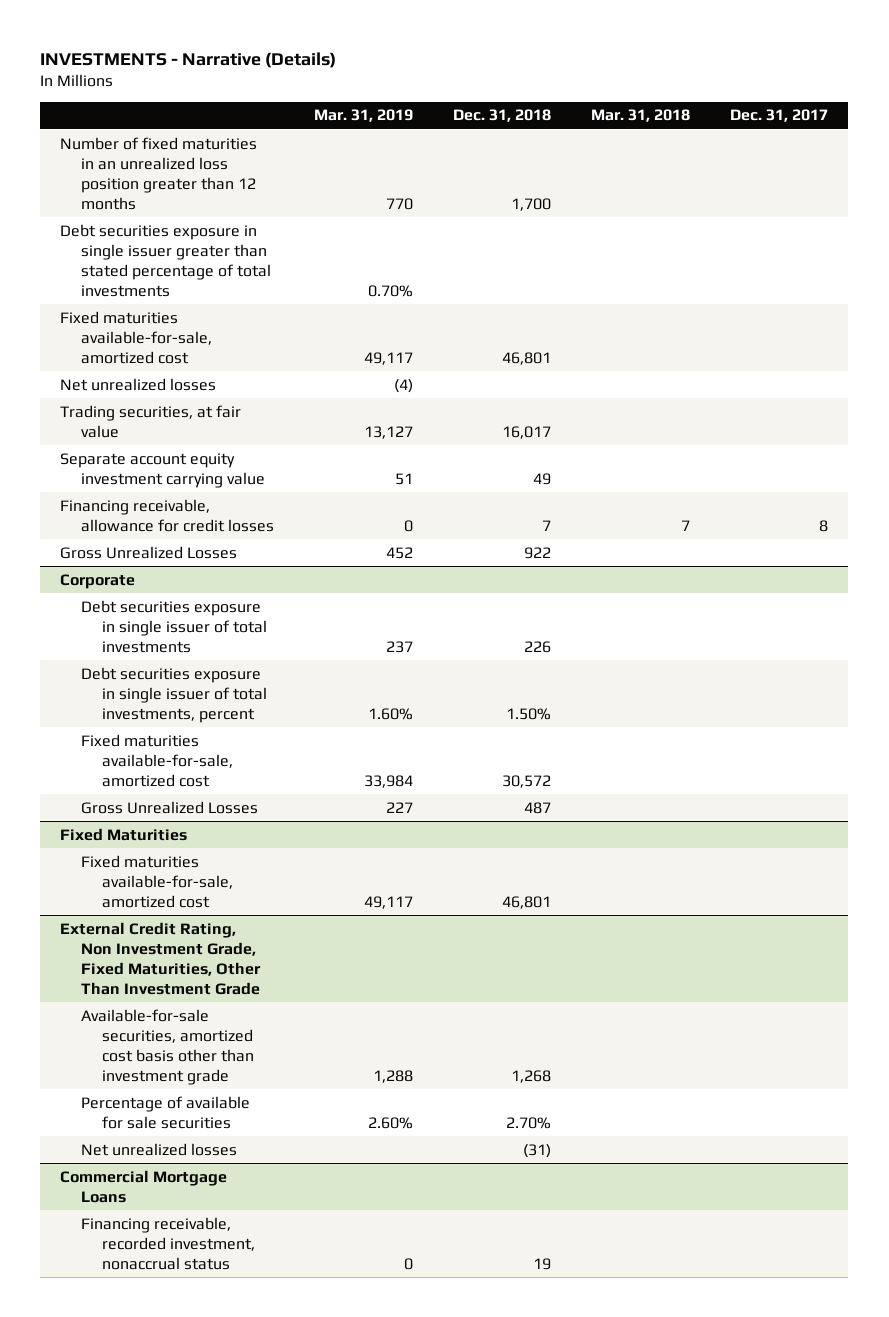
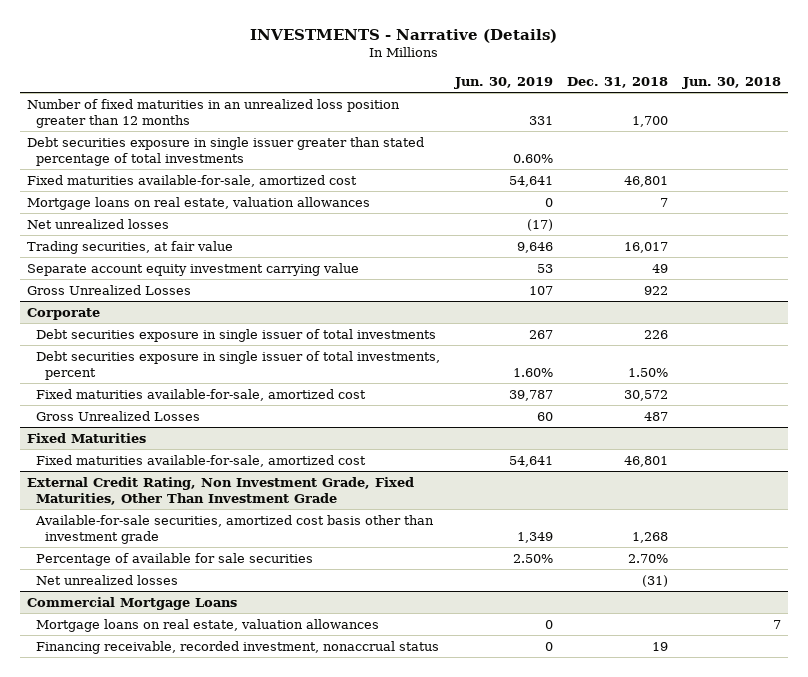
[314,109,414,123] Mar. 31, 2019 -> none
[591,109,691,123] Mar. 31, 2018 -> none
[730,109,829,123] Dec. 31, 2017 -> none
none -> [453,76,553,89] Jun. 30, 2019
none -> [681,76,781,89] Jun. 30, 2018
none -> [27,196,371,210] Mortgage loans on real estate, valuation allowances
[60,498,275,532] Financing receivable, allowance for credit losses -> none
none -> [36,618,380,632] Mortgage loans on real estate, valuation allowances

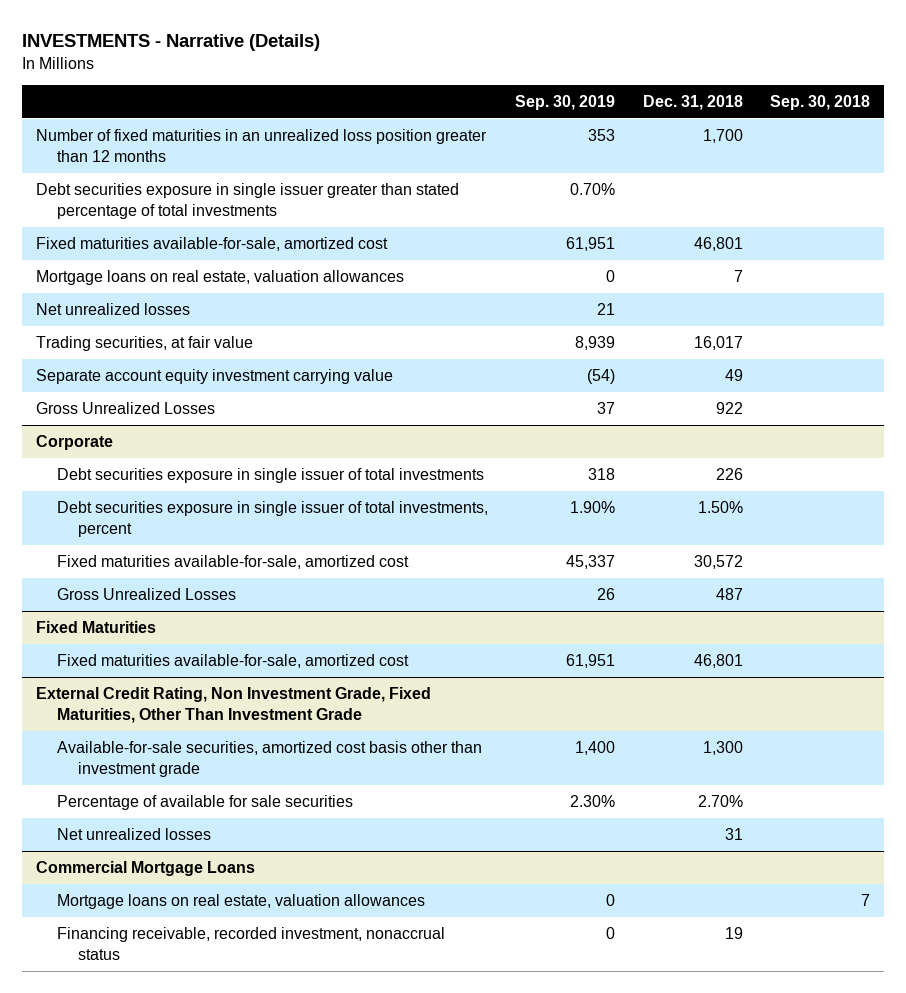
[453,76,553,89] Jun. 30, 2019 -> none
[681,76,781,89] Jun. 30, 2018 -> none
none -> [515,94,616,110] Sep. 30, 2019
none -> [770,94,871,110] Sep. 30, 2018
[632,531,669,543] 1,268 -> [702,741,743,756] 1,300
[642,574,669,587] (31) -> [724,828,743,841] 31

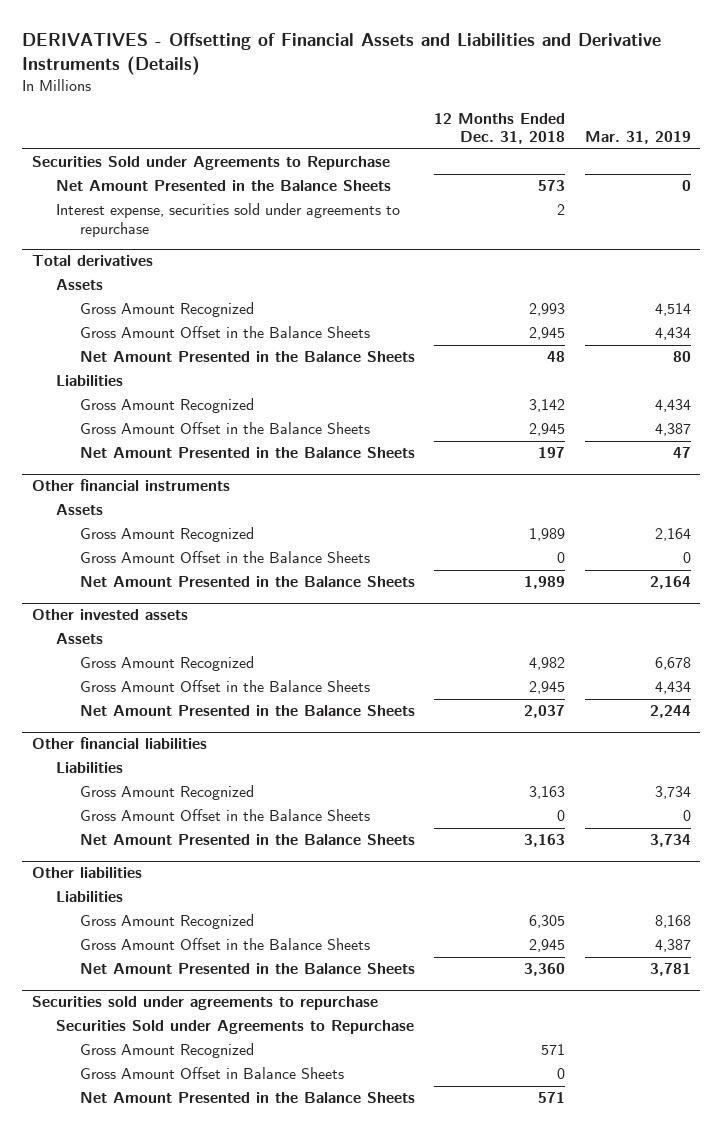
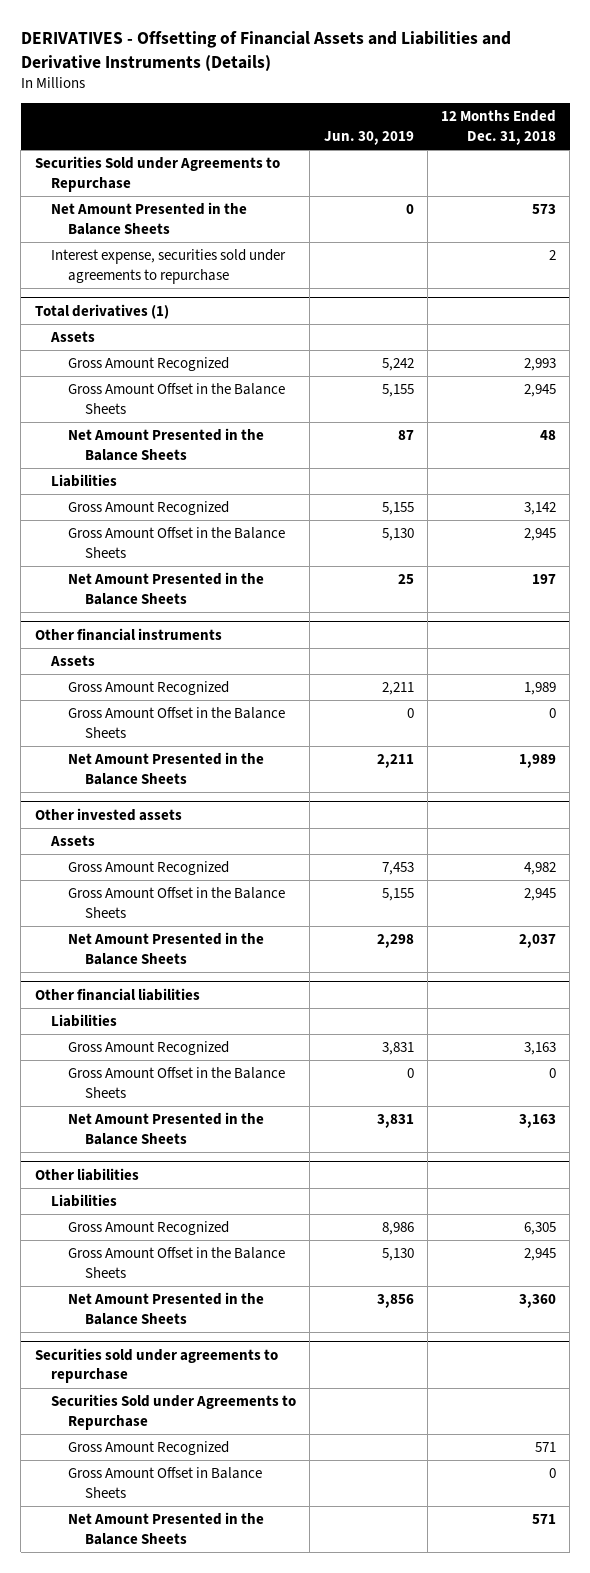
[584,131,691,145] Mar. 31, 2019 -> none
none -> [323,130,414,145] Jun. 30, 2019
[31,255,153,267] Total derivatives -> [34,303,169,319] Total derivatives (1)

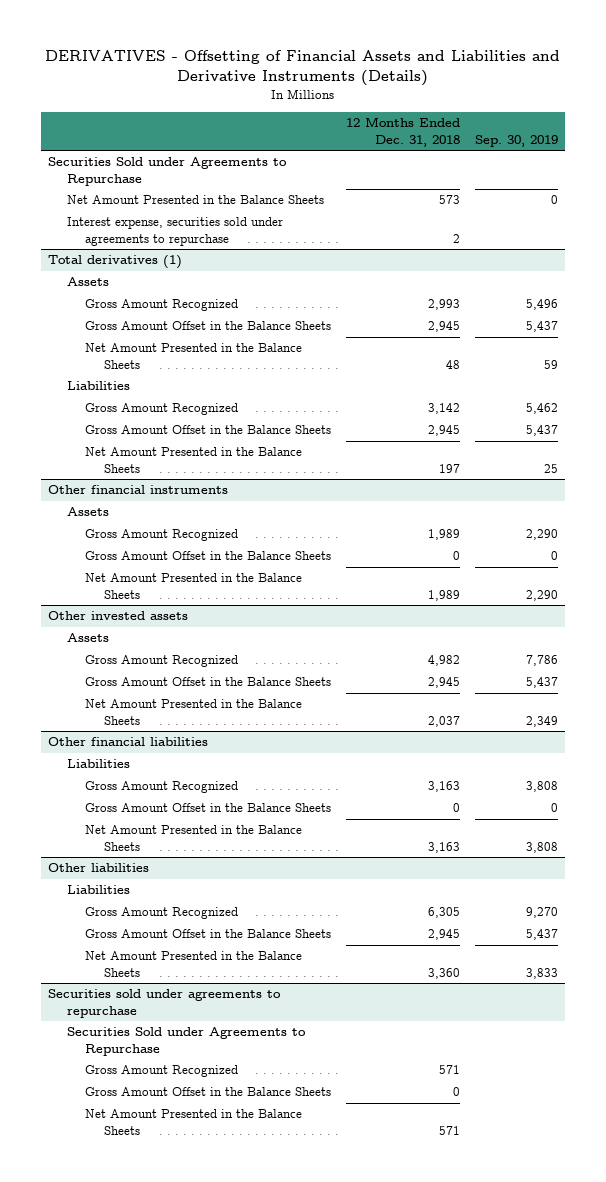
[323,130,414,145] Jun. 30, 2019 -> none
none -> [474,134,558,147] Sep. 30, 2019
[67,1467,262,1498] Gross Amount Offset in Balance Sheets -> [85,1087,332,1097] Gross Amount Offset in the Balance Sheets

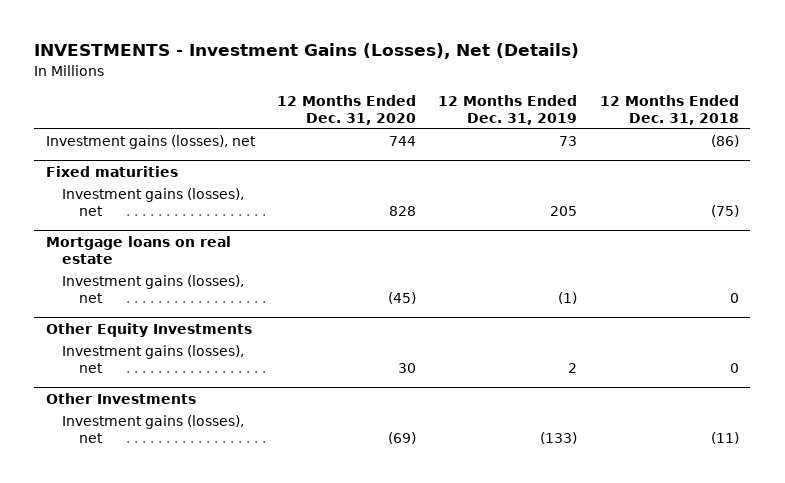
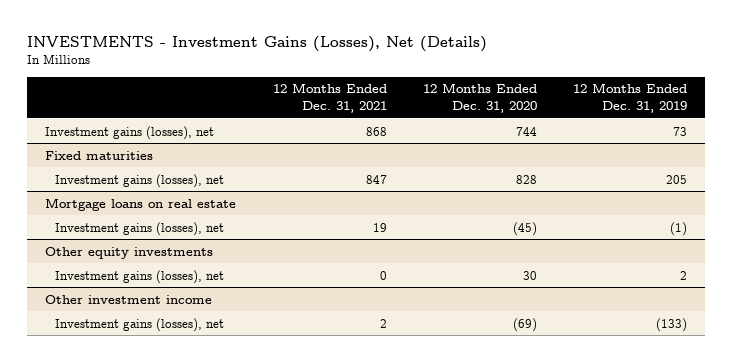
[599,94,739,126] 12 Months Ended Dec. 31, 2018 -> none
none -> [272,83,387,113] 12 Months Ended Dec. 31, 2021
[45,322,252,337] Other Equity Investments -> [45,246,214,259] Other equity investments
[45,392,196,404] Other Investments -> [45,294,213,304] Other investment income

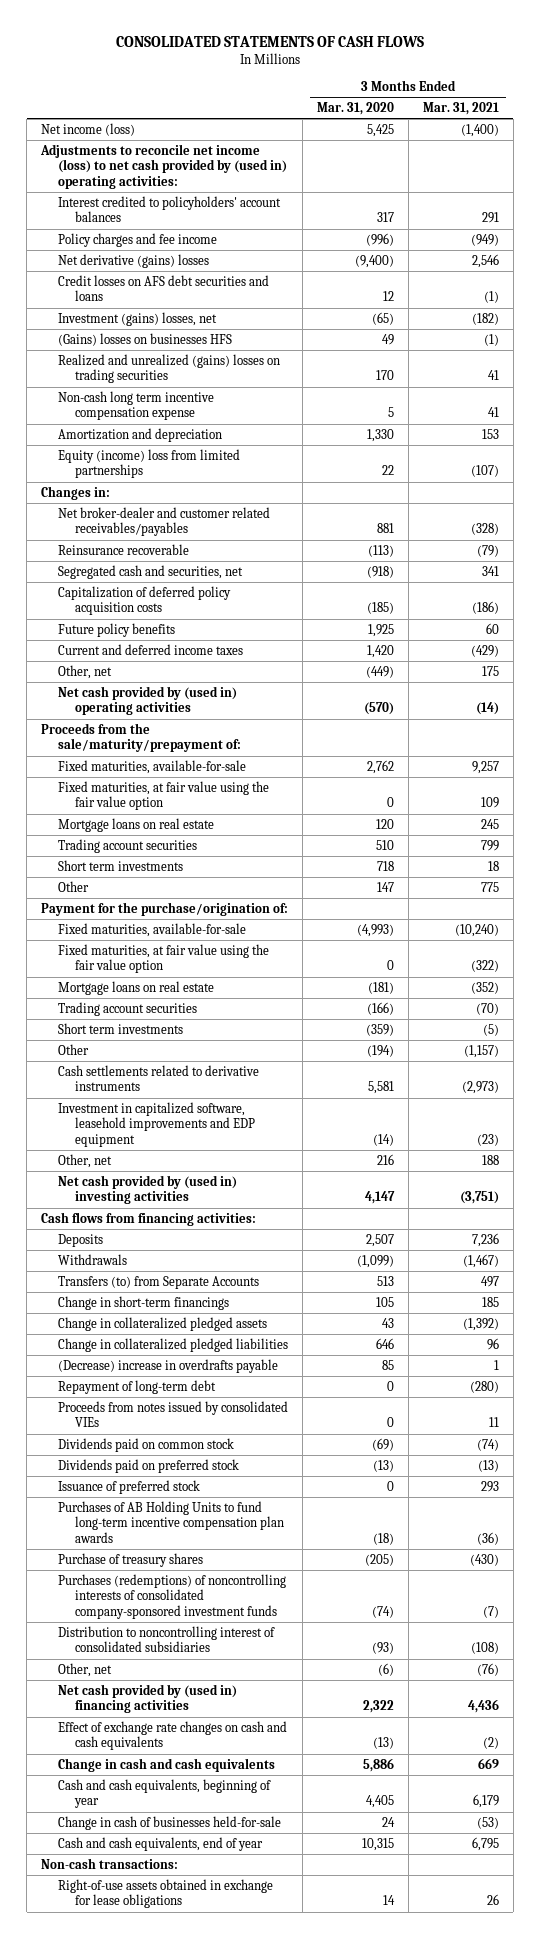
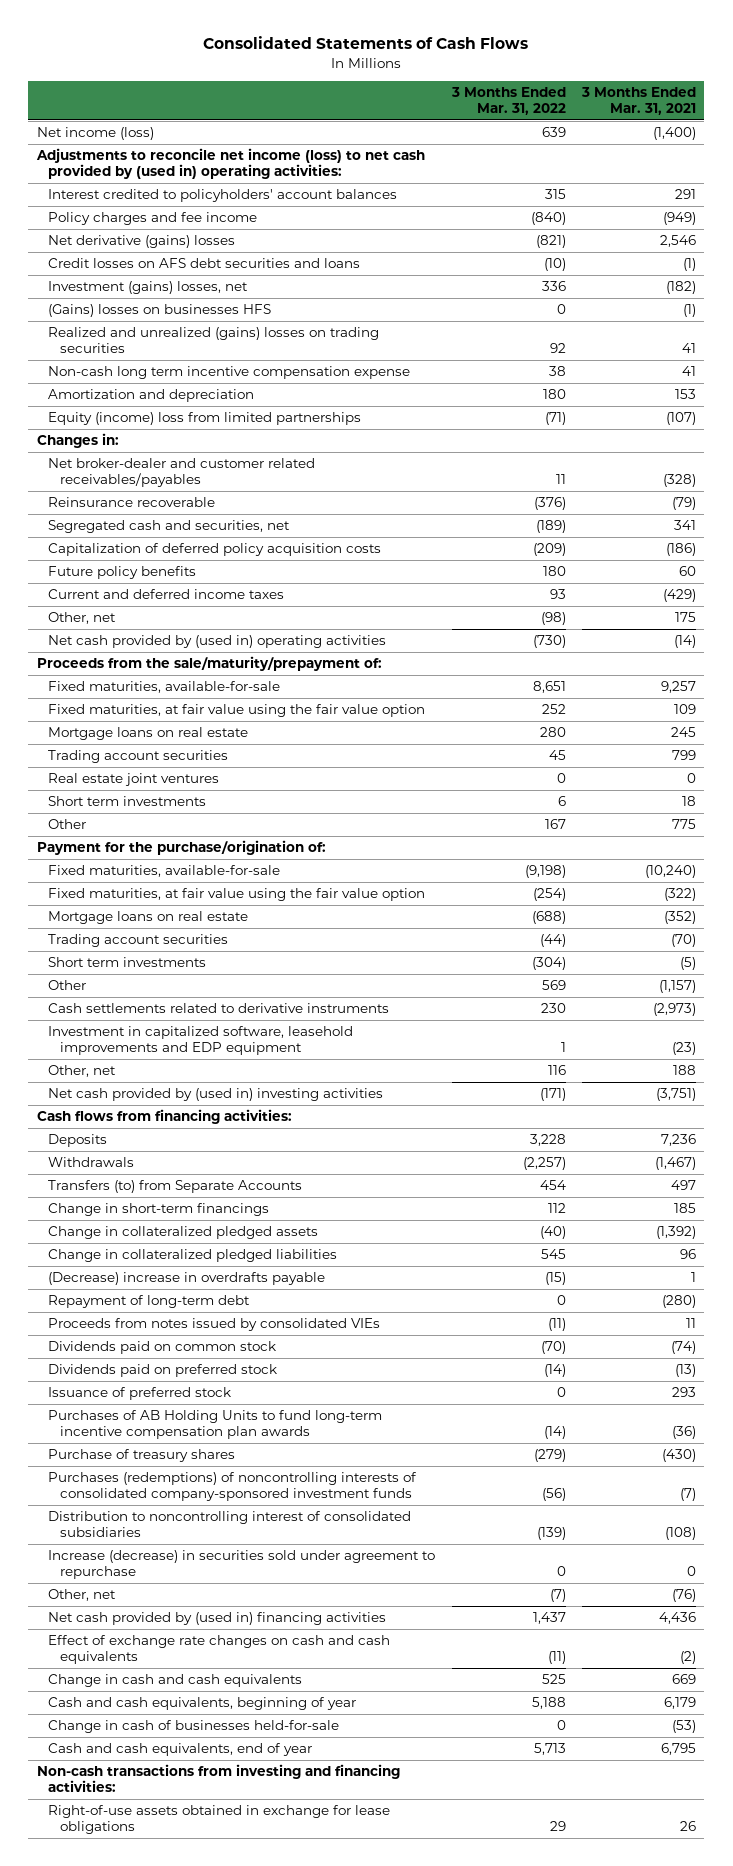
[115,35,424,47] CONSOLIDATED STATEMENTS OF CASH FLOWS -> [203,36,529,50] Consolidated Statements of Cash Flows
[316,102,394,116] Mar. 31, 2020 -> none
none -> [450,87,566,116] 3 Months Ended Mar. 31, 2022
none -> [48,773,220,787] Real estate joint ventures
none -> [48,1550,436,1580] Increase (decrease) in securities sold under agreement to repurchase
[41,1857,179,1869] Non-cash transactions: -> [36,1764,400,1793] Non-cash transactions from investing and financing activities:

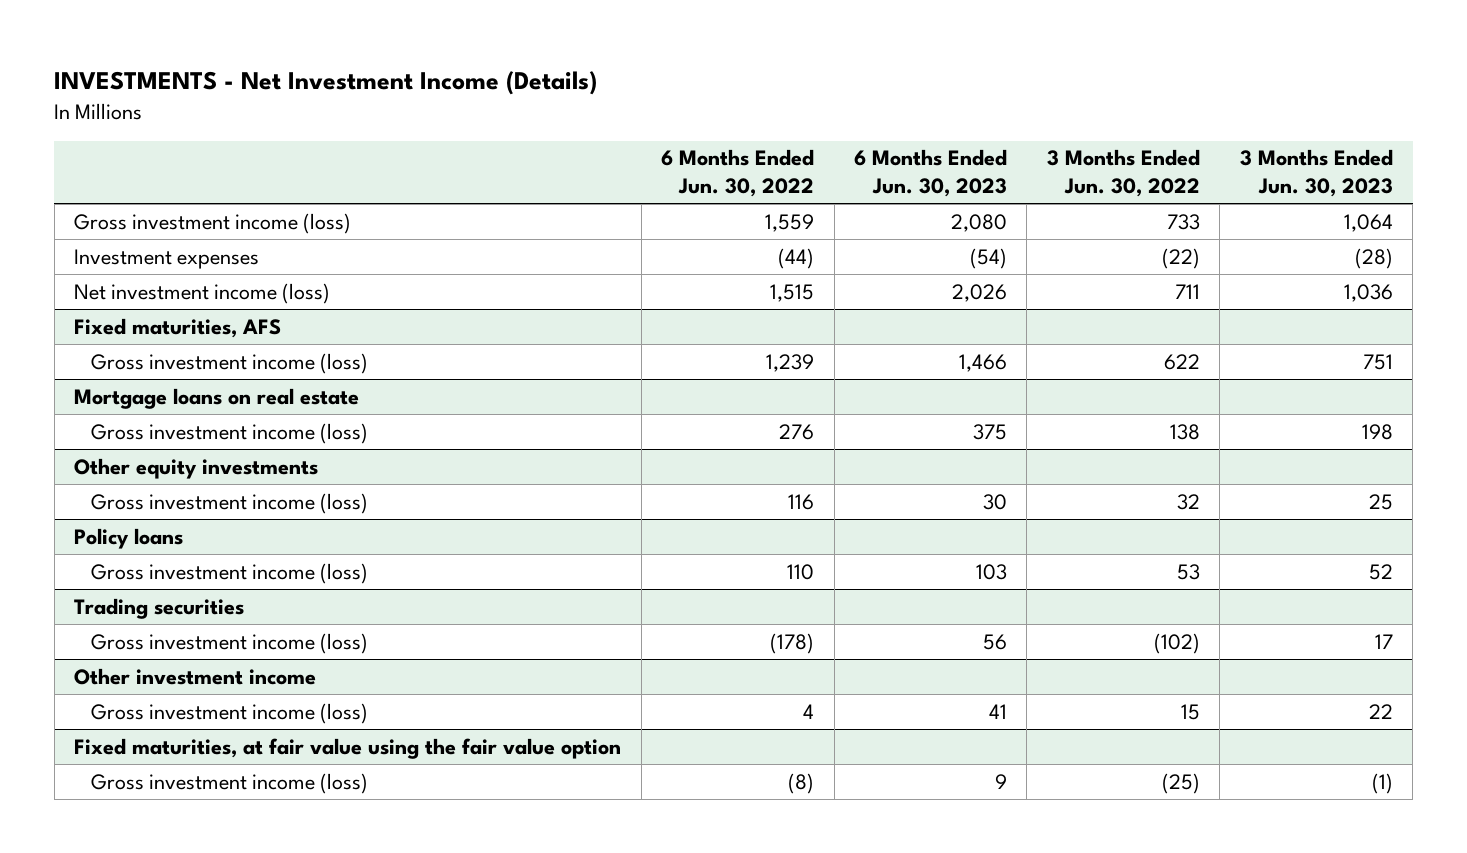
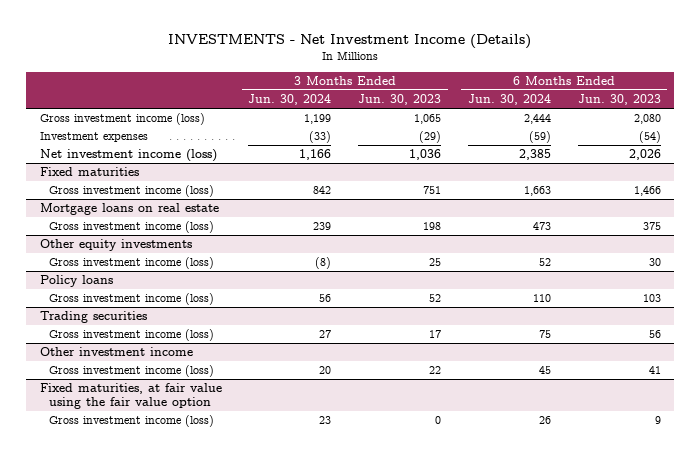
[661,149,815,197] 6 Months Ended Jun. 30, 2022 -> none
[1046,149,1200,197] 3 Months Ended Jun. 30, 2022 -> none
none -> [248,94,332,106] Jun. 30, 2024
none -> [467,94,551,106] Jun. 30, 2024
[1343,213,1393,232] 1,064 -> [414,114,442,125] 1,065
[1354,247,1393,269] (28) -> [419,131,442,144] (29)
[74,317,282,338] Fixed maturities, AFS -> [39,167,139,177] Fixed maturities
[1371,772,1393,794] (1) -> [435,416,442,425] 0

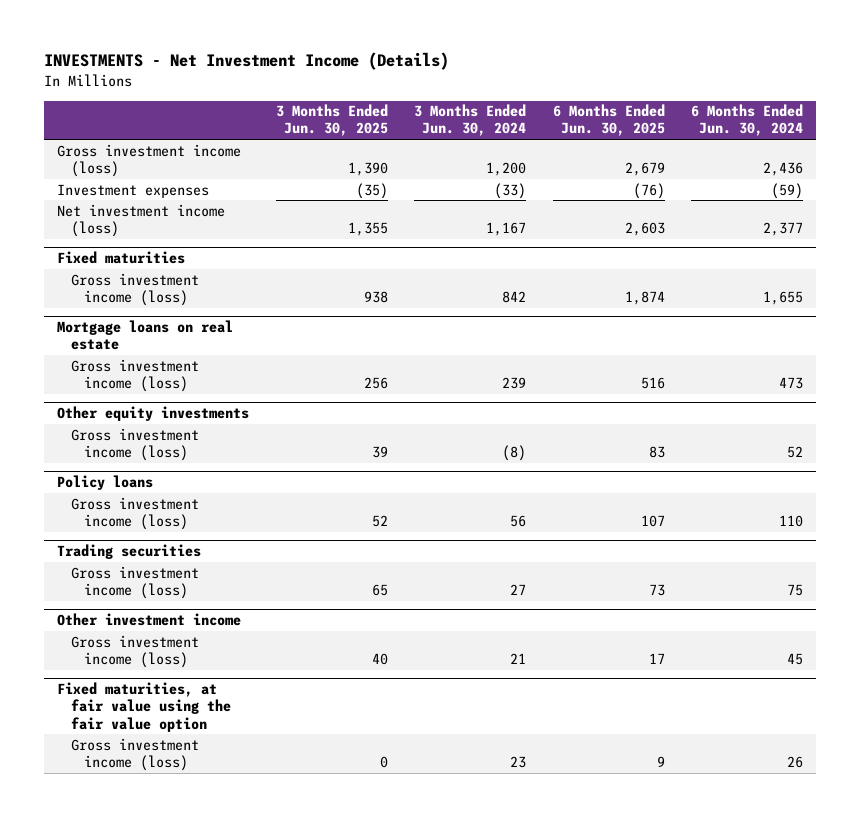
[358,94,442,106] Jun. 30, 2023 -> none
[577,94,661,106] Jun. 30, 2023 -> none
none -> [275,104,388,137] 3 Months Ended Jun. 30, 2025
none -> [552,104,665,137] 6 Months Ended Jun. 30, 2025
[304,114,332,125] 1,199 -> [486,161,527,176] 1,200
[523,114,551,125] 2,444 -> [763,161,804,176] 2,436
[299,149,332,161] 1,166 -> [486,221,527,236] 1,167
[518,149,551,161] 2,385 -> [763,221,804,236] 2,377
[523,186,551,197] 1,663 -> [763,290,804,305] 1,655
[319,366,332,375] 20 -> [510,652,527,664] 21

